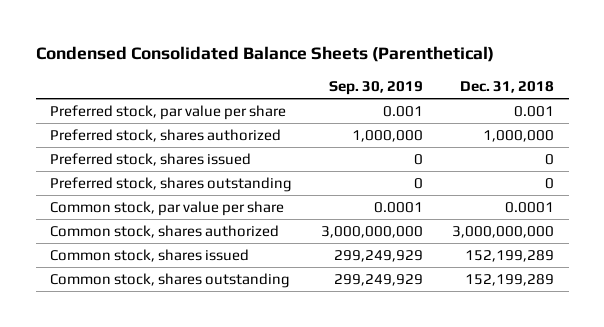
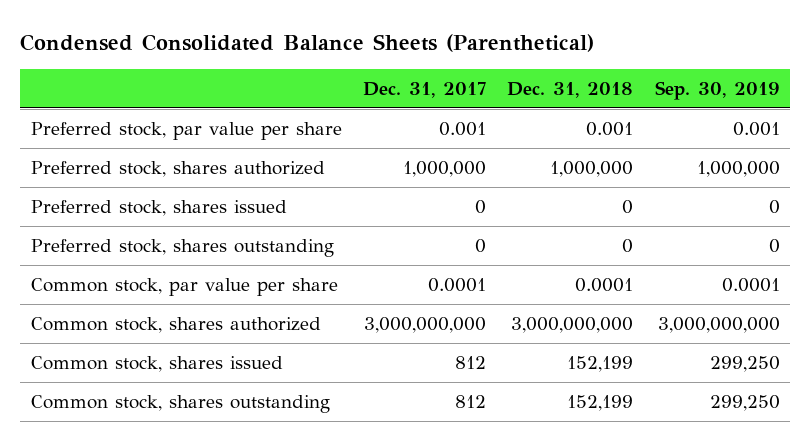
none -> [363,81,487,98] Dec. 31, 2017
[334,250,424,263] 299,249,929 -> [709,355,780,372] 299,250
[465,250,555,263] 152,199,289 -> [567,355,634,372] 152,199
[334,274,424,287] 299,249,929 -> [709,394,780,411] 299,250
[465,274,555,287] 152,199,289 -> [567,394,634,411] 152,199

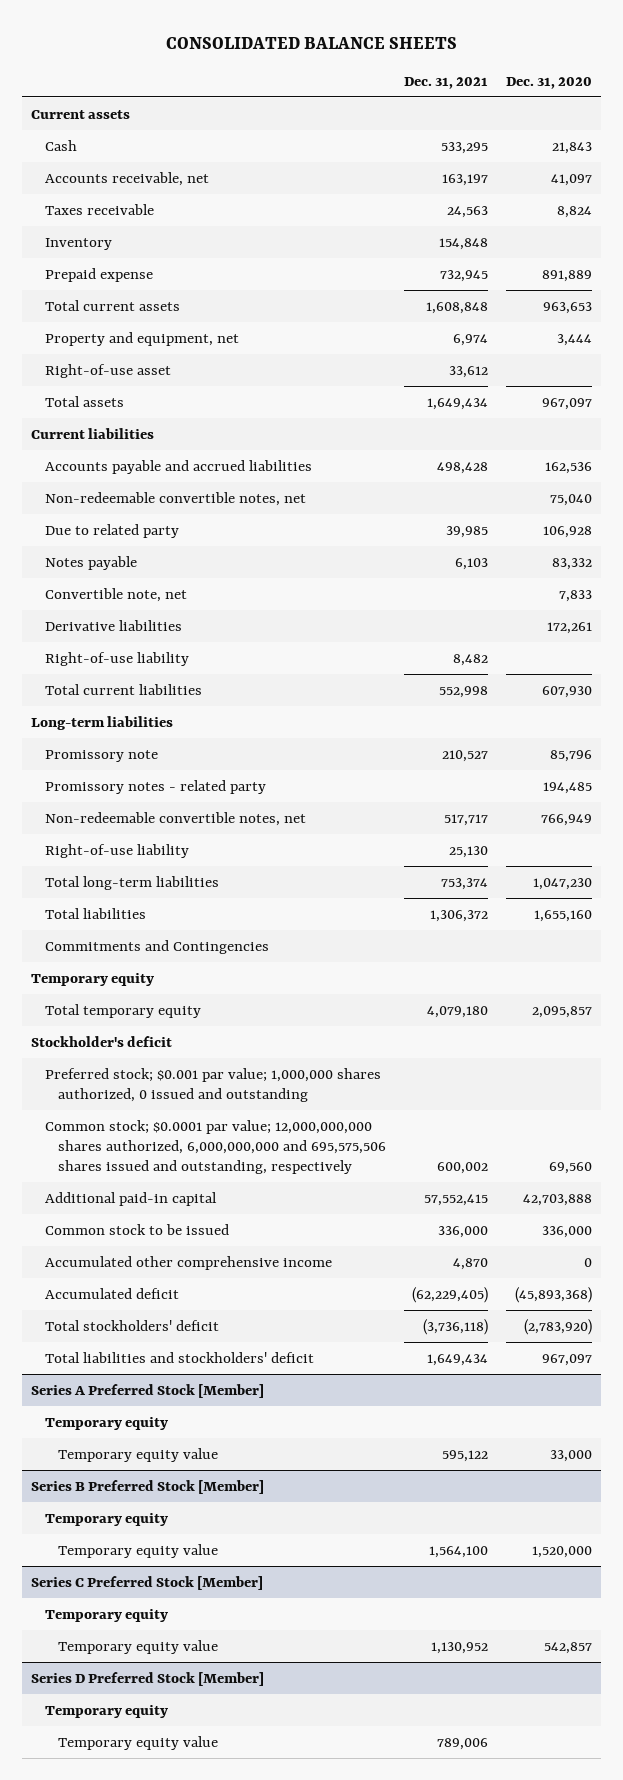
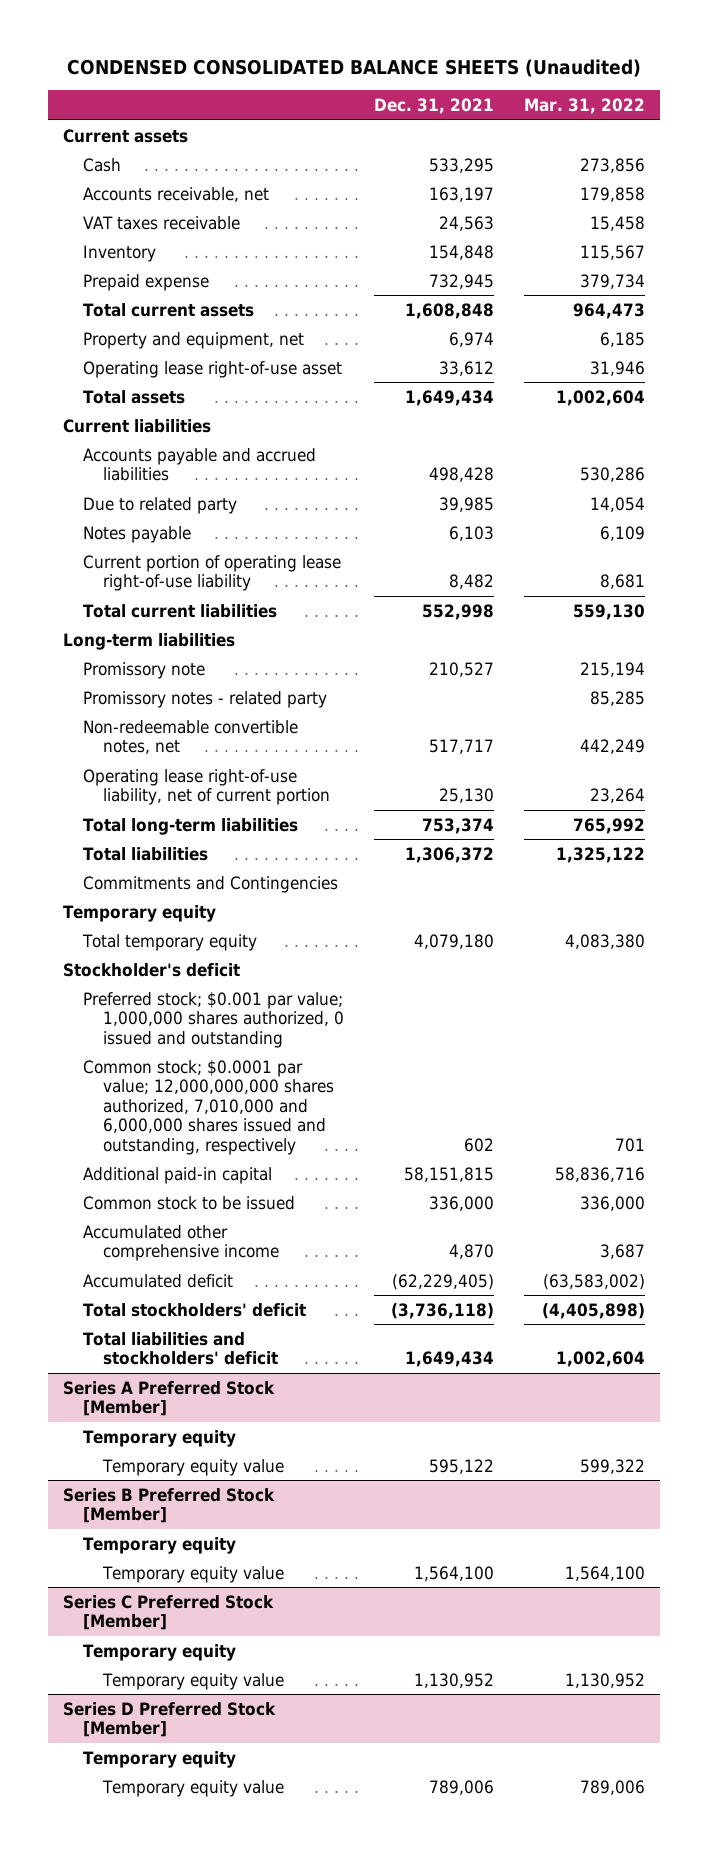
[165,36,457,49] CONSOLIDATED BALANCE SHEETS -> [66,58,641,77] CONDENSED CONSOLIDATED BALANCE SHEETS (Unaudited)
[505,76,592,89] Dec. 31, 2020 -> none
none -> [524,98,646,115] Mar. 31, 2022
[44,203,154,215] Taxes receivable -> [83,215,241,230] VAT taxes receivable
[44,363,171,378] Right-of-use asset -> [83,360,343,378] Operating lease right-of-use asset
[44,491,306,506] Non-redeemable convertible notes, net -> none
[44,587,187,602] Convertible note, net -> none
[44,619,182,631] Derivative liabilities -> none
[44,651,189,666] Right-of-use liability -> [83,554,342,592] Current portion of operating lease right-of-use liability
[44,843,189,858] Right-of-use liability -> [83,768,331,806] Operating lease right-of-use liability, net of current portion
[44,1119,387,1174] Common stock; $0.0001 par value; 12,000,000,000 shares authorized, 6,000,000,000 and 695,575,506 shares issued and outstanding, respectively -> [83,1059,335,1155] Common stock; $0.0001 par value; 12,000,000,000 shares authorized, 7,010,000 and 6,000,000 shares issued and outstanding, respectively
[437,1161,489,1174] 600,002 -> [464,1137,495,1152] 602
[424,1193,489,1206] 57,552,415 -> [404,1166,495,1182] 58,151,815

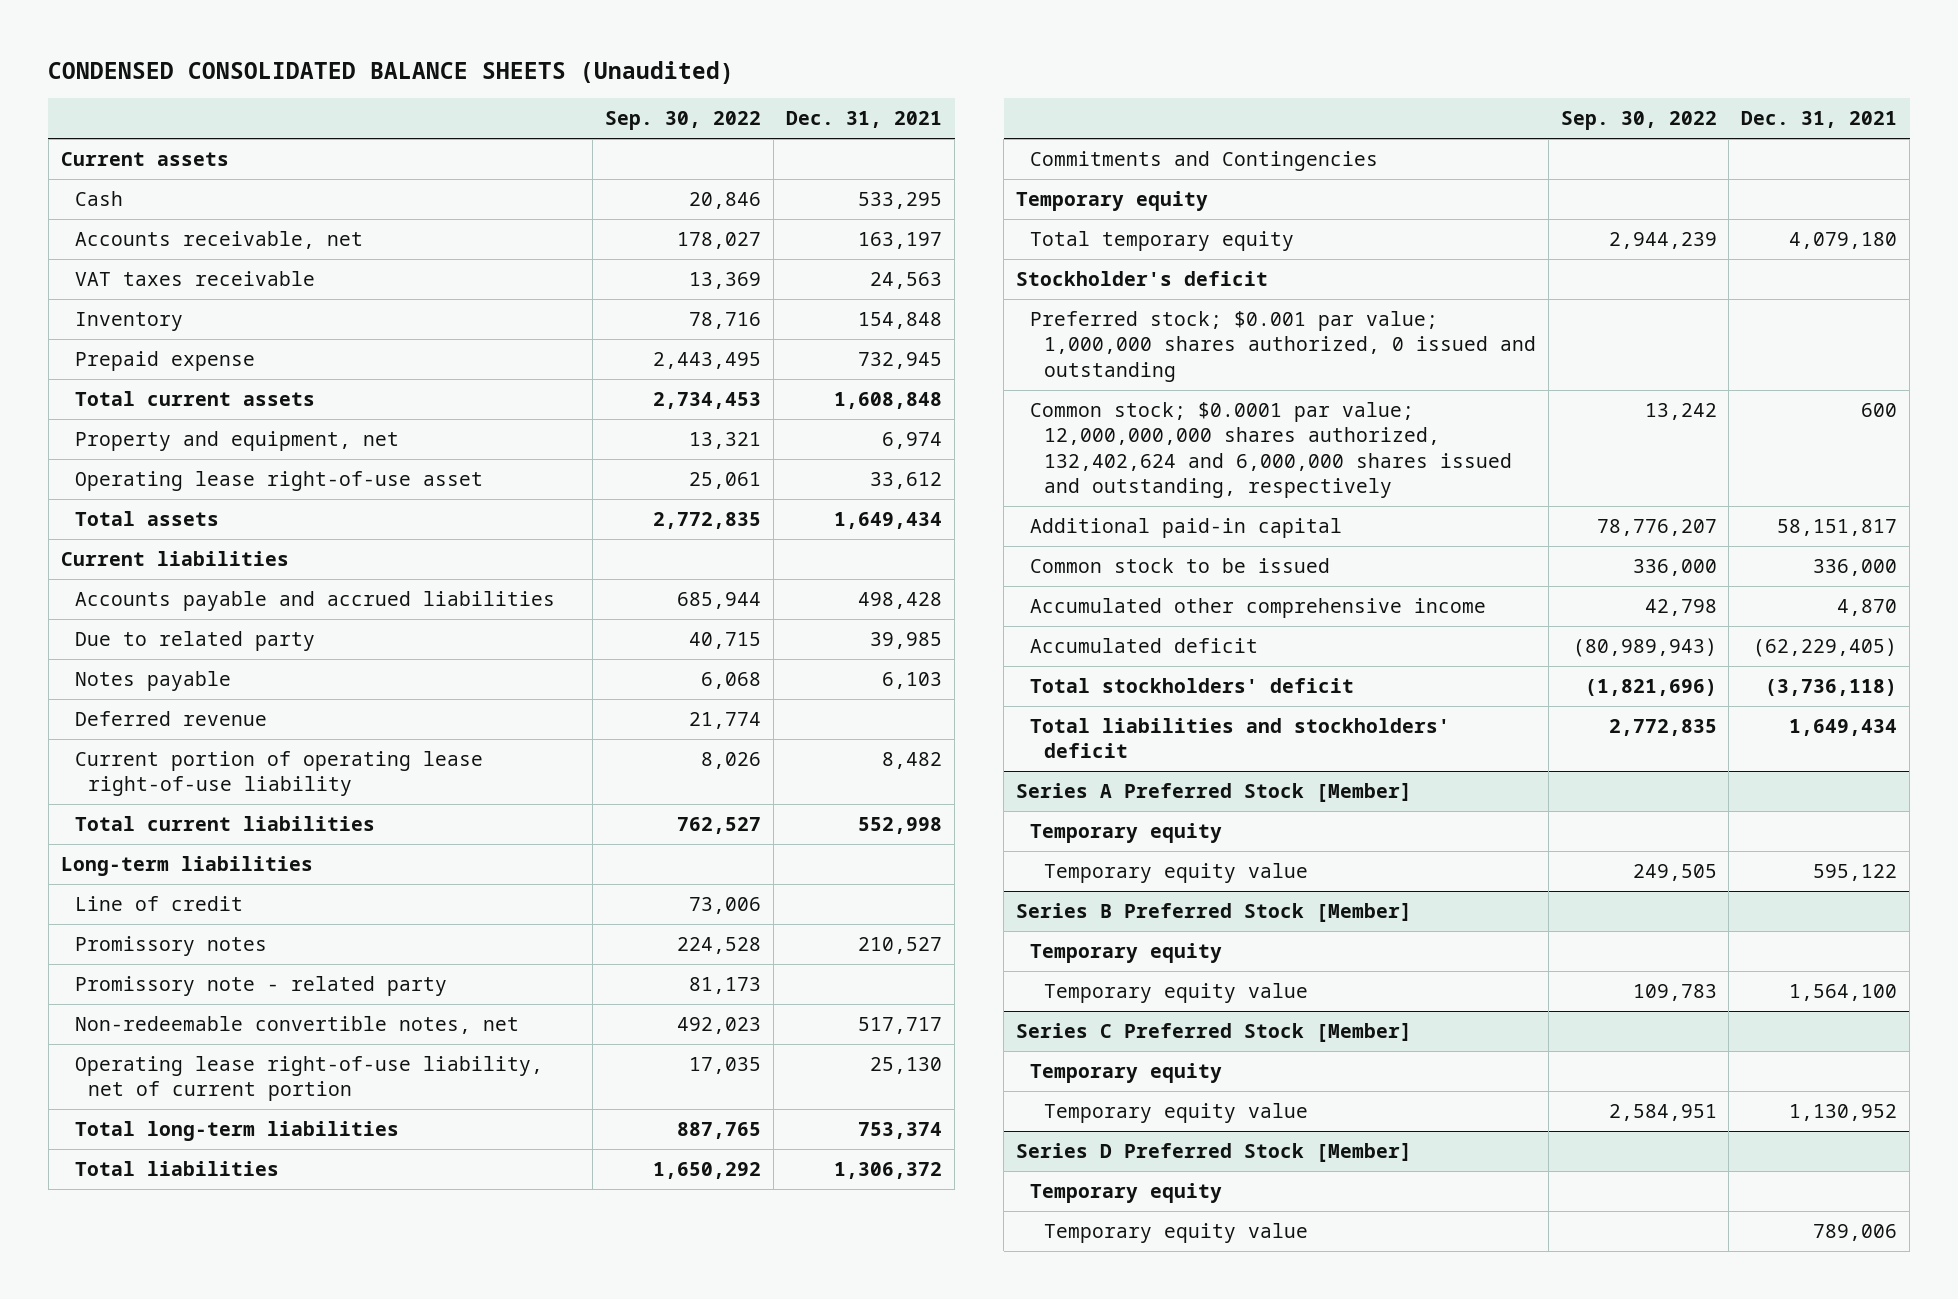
[524,98,646,115] Mar. 31, 2022 -> none
none -> [605,111,762,131] Sep. 30, 2022
none -> [74,711,267,727] Deferred revenue
none -> [74,896,243,912] Line of credit
[83,661,206,679] Promissory note -> [74,936,267,957] Promissory notes
[83,690,328,708] Promissory notes - related party -> [74,976,447,997] Promissory note - related party
[83,1059,335,1155] Common stock; $0.0001 par value; 12,000,000,000 shares authorized, 7,010,000 and 6,000,000 shares issued and outstanding, respectively -> [1029,402,1512,499] Common stock; $0.0001 par value; 12,000,000,000 shares authorized, 132,402,624 and 6,000,000 shares issued and outstanding, respectively
[464,1137,495,1152] 602 -> [1861,403,1898,418] 600
[404,1166,495,1182] 58,151,815 -> [1777,519,1898,537] 58,151,817

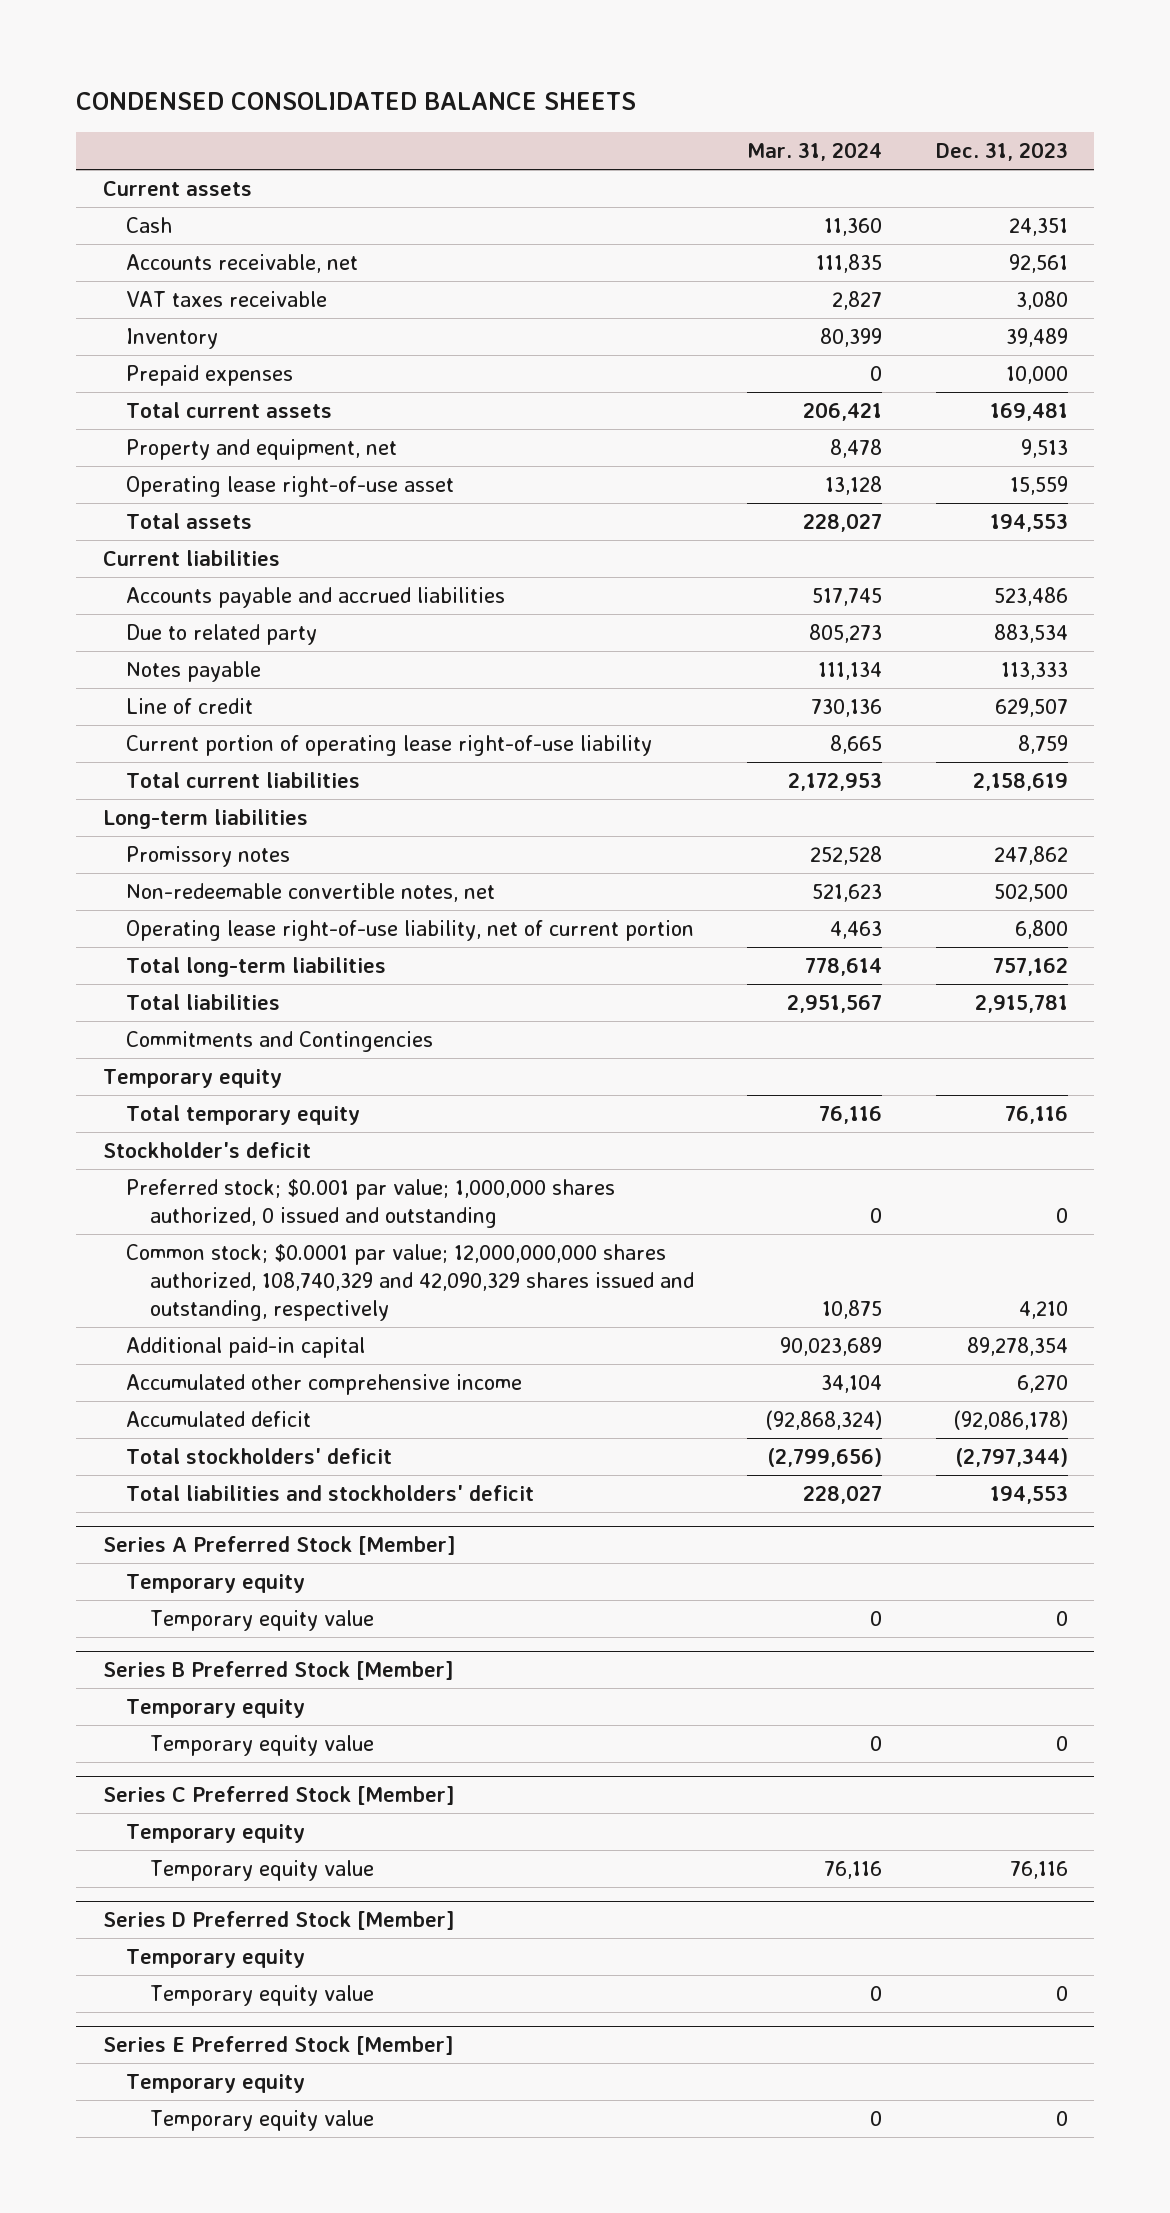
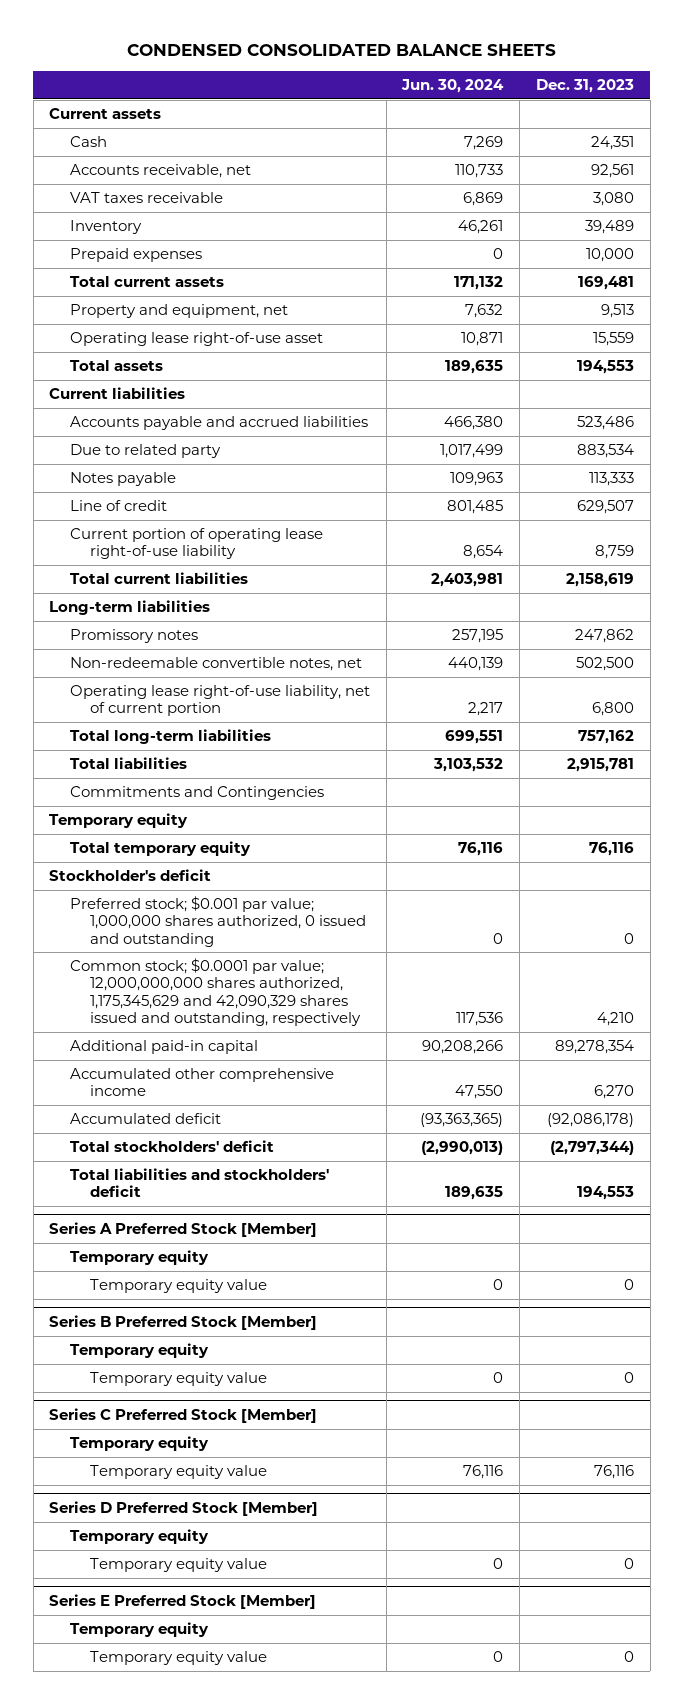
[747,142,883,162] Mar. 31, 2024 -> none
none -> [401,79,505,94] Jun. 30, 2024
[126,1244,694,1322] Common stock; $0.0001 par value; 12,000,000,000 shares authorized, 108,740,329 and 42,090,329 shares issued and outstanding, respectively -> [69,958,362,1026] Common stock; $0.0001 par value; 12,000,000,000 shares authorized, 1,175,345,629 and 42,090,329 shares issued and outstanding, respectively

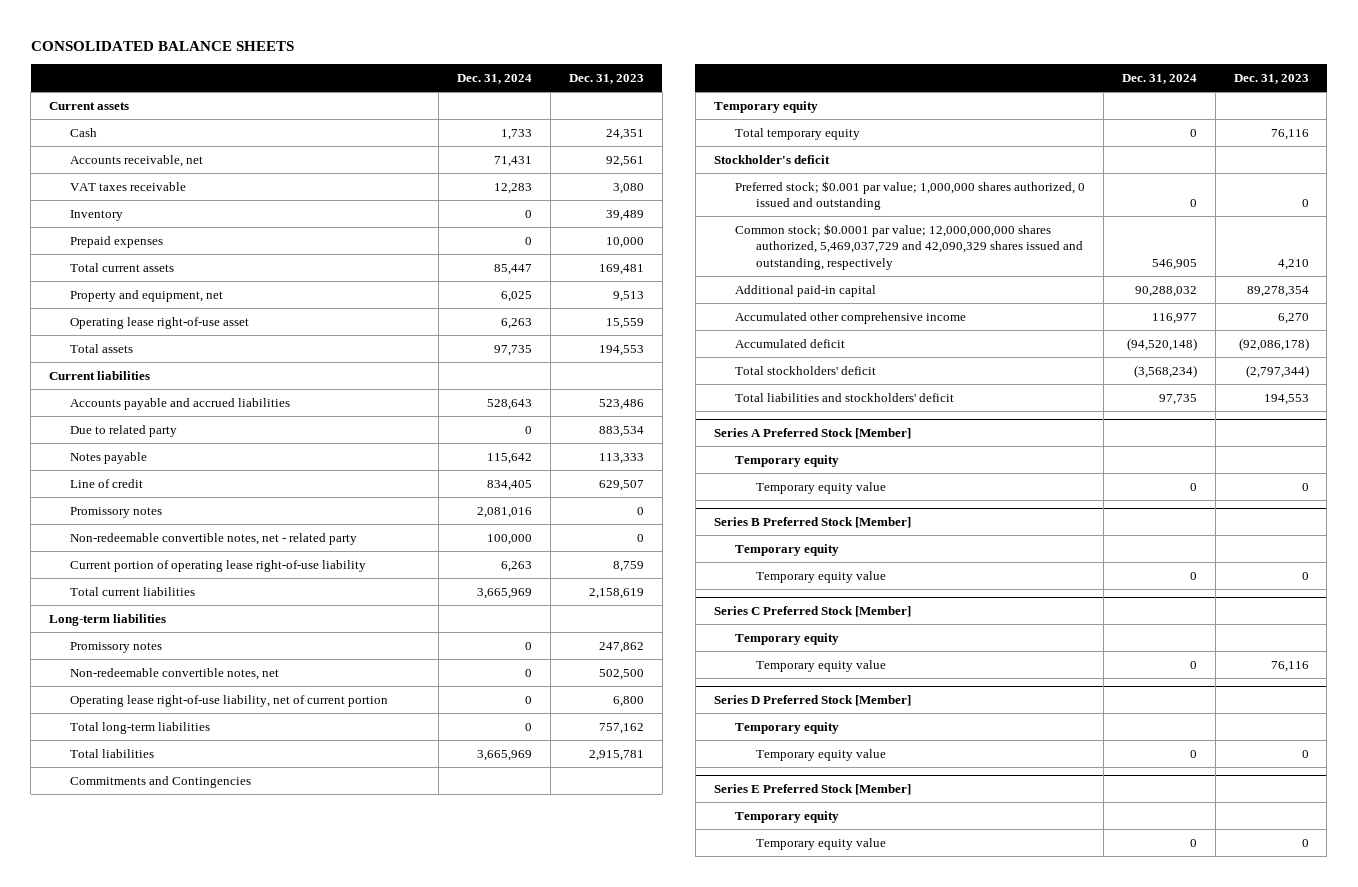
[126,44,556,57] CONDENSED CONSOLIDATED BALANCE SHEETS -> [30,41,294,52] CONSOLIDATED BALANCE SHEETS
[401,79,505,94] Jun. 30, 2024 -> none
none -> [456,74,532,85] Dec. 31, 2024
none -> [70,506,163,518] Promissory notes
none -> [70,532,358,545] Non-redeemable convertible notes, net - related party
[69,958,362,1026] Common stock; $0.0001 par value; 12,000,000,000 shares authorized, 1,175,345,629 and 42,090,329 shares issued and outstanding, respectively -> [734,223,1083,270] Common stock; $0.0001 par value; 12,000,000,000 shares authorized, 5,469,037,729 and 42,090,329 shares issued and outstanding, respectively

